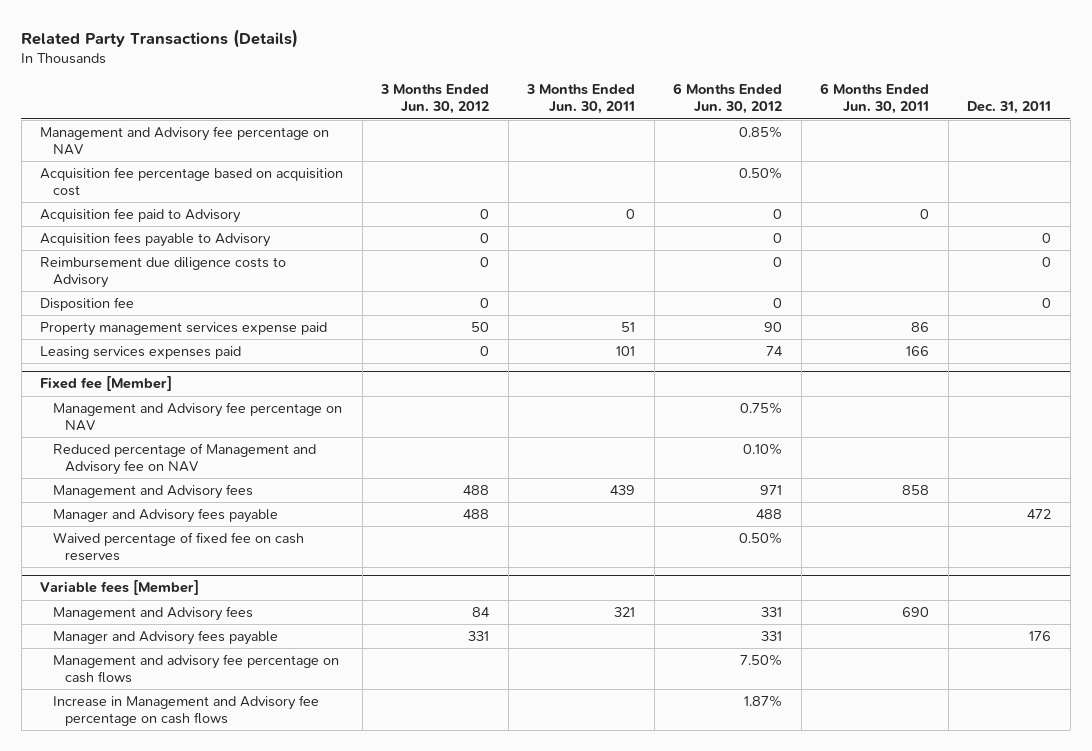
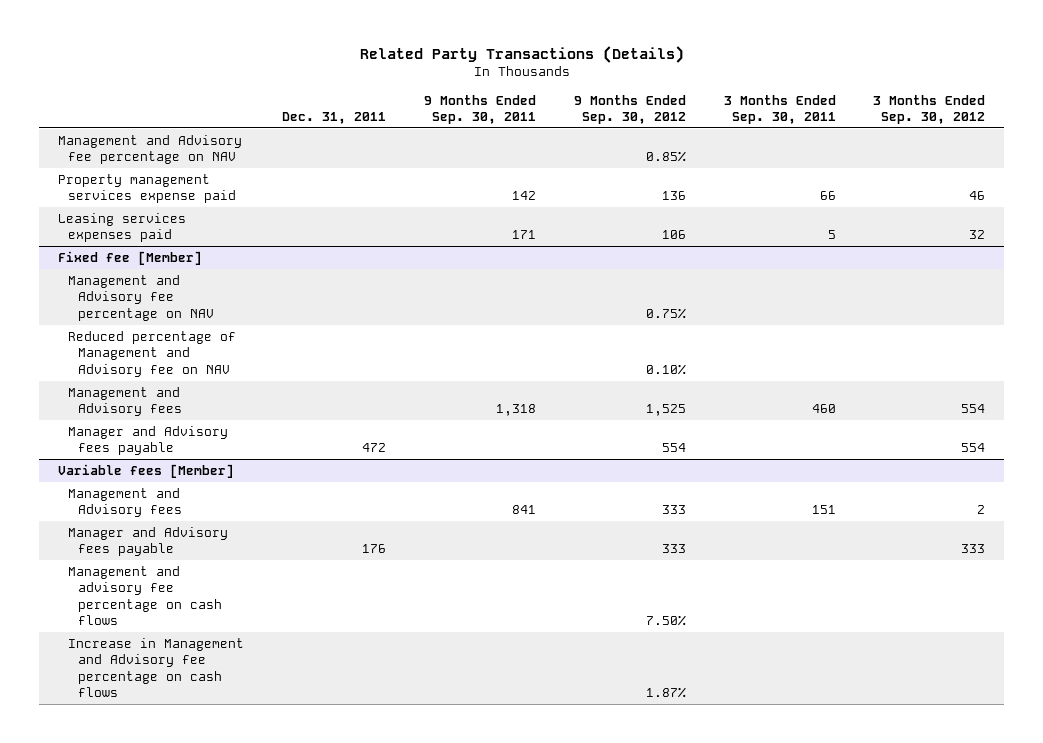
[380,84,490,115] 3 Months Ended Jun. 30, 2012 -> none
[526,84,636,115] 3 Months Ended Jun. 30, 2011 -> none
[673,83,783,115] 6 Months Ended Jun. 30, 2012 -> none
[820,83,930,115] 6 Months Ended Jun. 30, 2011 -> none
none -> [423,94,536,125] 9 Months Ended Sep. 30, 2011
none -> [573,94,686,125] 9 Months Ended Sep. 30, 2012
none -> [723,94,836,125] 3 Months Ended Sep. 30, 2011
none -> [873,94,986,125] 3 Months Ended Sep. 30, 2012
[40,166,344,196] Acquisition fee percentage based on acquisition cost -> none
[40,207,242,223] Acquisition fee paid to Advisory -> none
[40,231,272,247] Acquisition fees payable to Advisory -> none
[40,256,287,288] Reimbursement due diligence costs to Advisory -> none
[40,296,135,311] Disposition fee -> none
[52,531,304,561] Waived percentage of fixed fee on cash reserves -> none

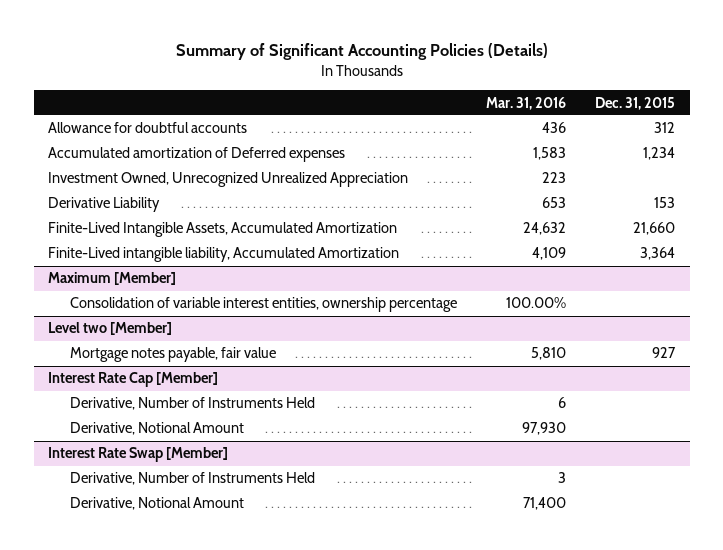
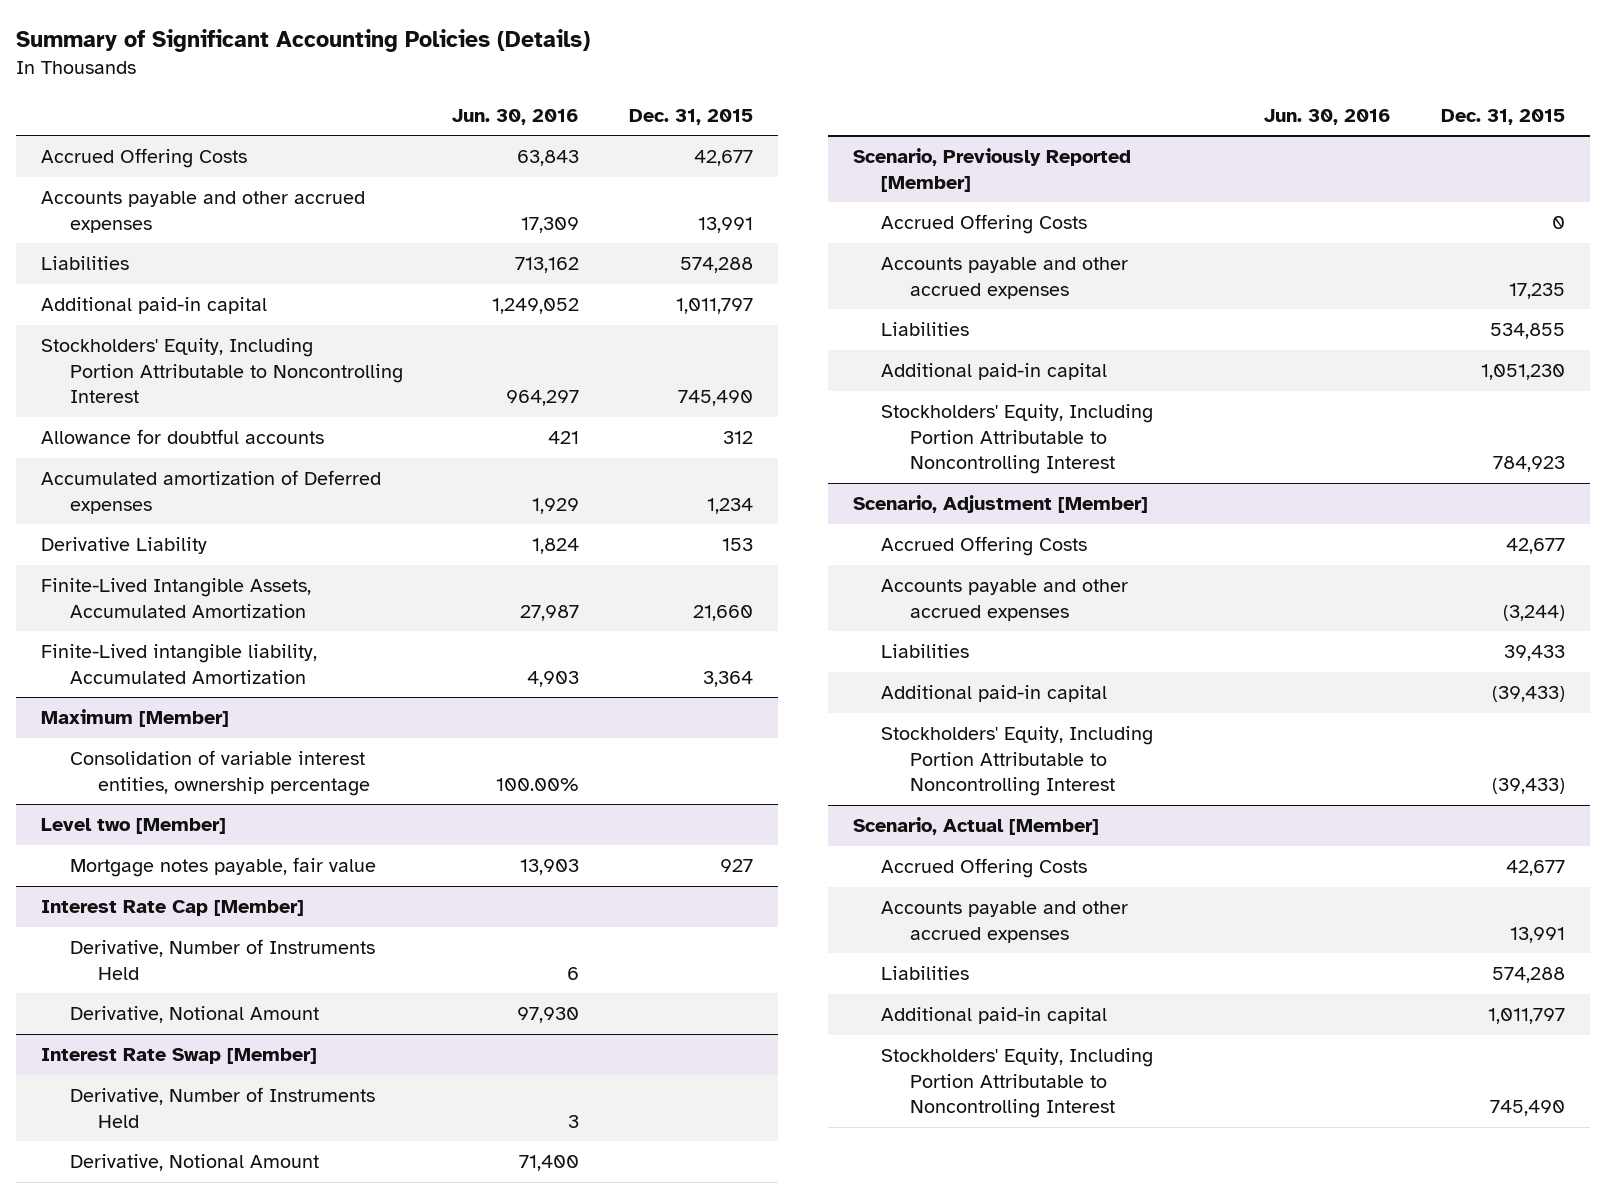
[486,96,567,110] Mar. 31, 2016 -> none
none -> [452,108,580,125] Jun. 30, 2016
none -> [41,148,248,169] Accrued Offering Costs
none -> [41,191,366,233] Accounts payable and other accrued expenses
none -> [41,256,130,271] Liabilities
none -> [41,297,268,315] Additional paid-in capital
none -> [41,338,403,404] Stockholders' Equity, Including Portion Attributable to Noncontrolling Interest
[48,172,409,188] Investment Owned, Unrecognized Unrealized Appreciation -> none
none -> [852,148,1131,192] Scenario, Previously Reported [Member]
none -> [881,214,1088,235] Accrued Offering Costs
none -> [881,257,1129,299] Accounts payable and other accrued expenses
none -> [881,322,970,337] Liabilities
none -> [881,363,1108,381] Additional paid-in capital
none -> [881,404,1154,475] Stockholders' Equity, Including Portion Attributable to Noncontrolling Interest
none -> [852,495,1148,514] Scenario, Adjustment [Member]
none -> [881,536,1088,557] Accrued Offering Costs
none -> [881,579,1129,621] Accounts payable and other accrued expenses
none -> [881,644,970,659] Liabilities
none -> [881,685,1108,703] Additional paid-in capital
none -> [881,726,1154,797] Stockholders' Equity, Including Portion Attributable to Noncontrolling Interest
none -> [852,817,1099,836] Scenario, Actual [Member]
none -> [881,858,1088,879] Accrued Offering Costs
none -> [881,901,1129,943] Accounts payable and other accrued expenses
none -> [881,966,970,981] Liabilities
none -> [881,1007,1108,1025] Additional paid-in capital
none -> [881,1048,1154,1119] Stockholders' Equity, Including Portion Attributable to Noncontrolling Interest

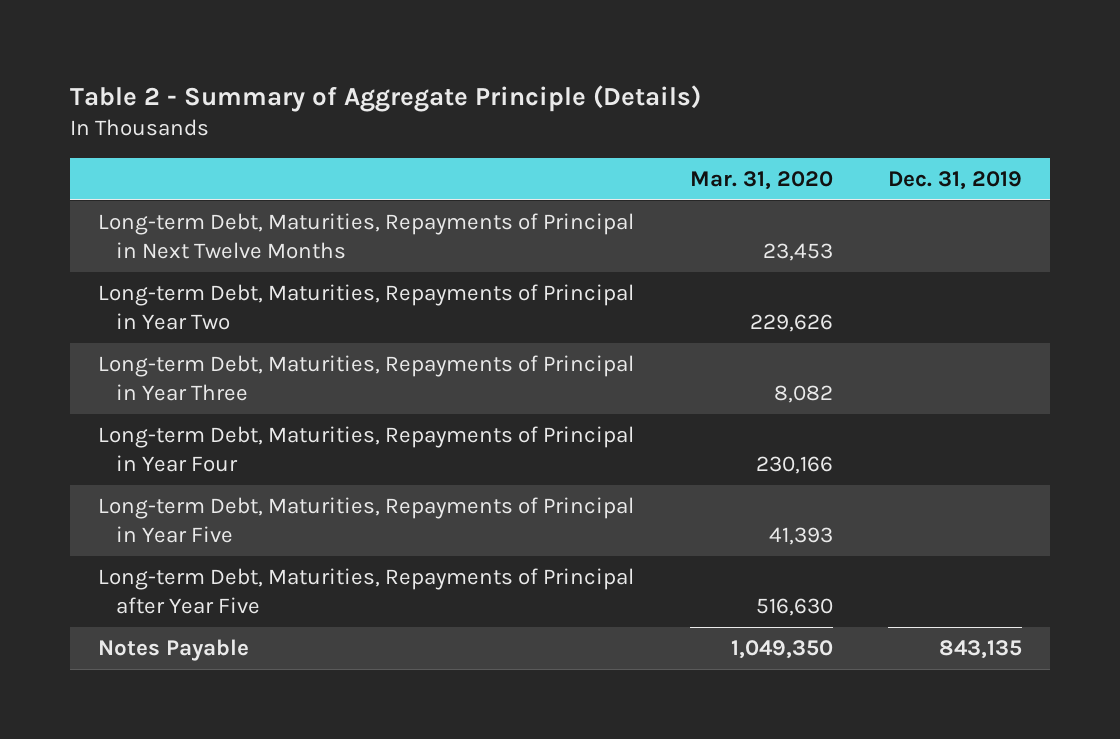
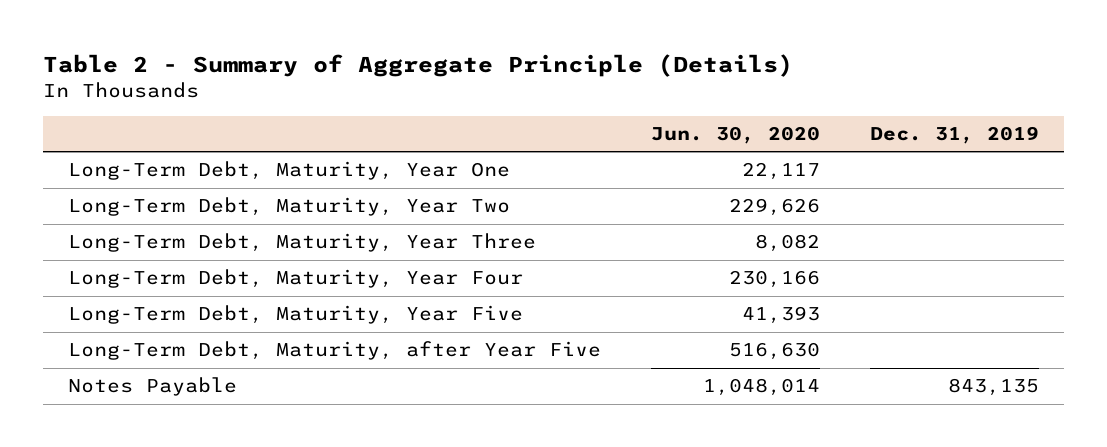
[689,170,833,190] Mar. 31, 2020 -> none
none -> [651,125,821,144] Jun. 30, 2020
[97,213,634,260] Long-term Debt, Maturities, Repayments of Principal in Next Twelve Months -> [68,161,511,181] Long-Term Debt, Maturity, Year One
[97,284,634,331] Long-term Debt, Maturities, Repayments of Principal in Year Two -> [68,197,511,217] Long-Term Debt, Maturity, Year Two
[97,355,634,402] Long-term Debt, Maturities, Repayments of Principal in Year Three -> [68,233,537,253] Long-Term Debt, Maturity, Year Three
[97,426,634,473] Long-term Debt, Maturities, Repayments of Principal in Year Four -> [68,269,524,289] Long-Term Debt, Maturity, Year Four
[97,497,634,544] Long-term Debt, Maturities, Repayments of Principal in Year Five -> [68,305,524,325] Long-Term Debt, Maturity, Year Five
[97,568,634,615] Long-term Debt, Maturities, Repayments of Principal after Year Five -> [68,341,602,361] Long-Term Debt, Maturity, after Year Five

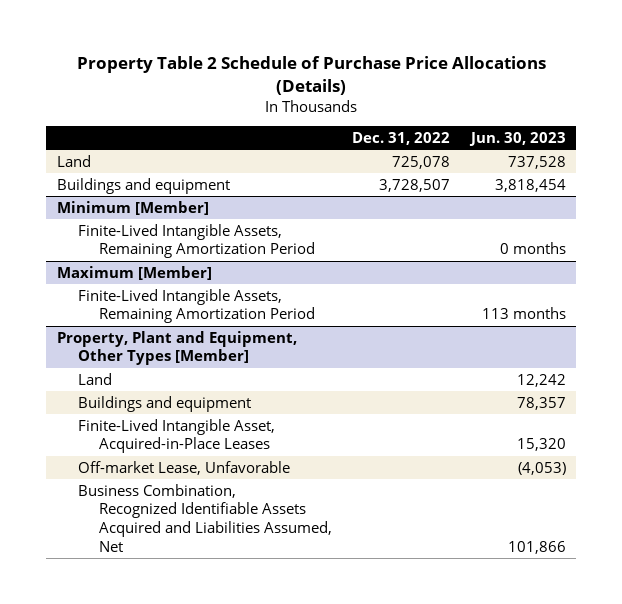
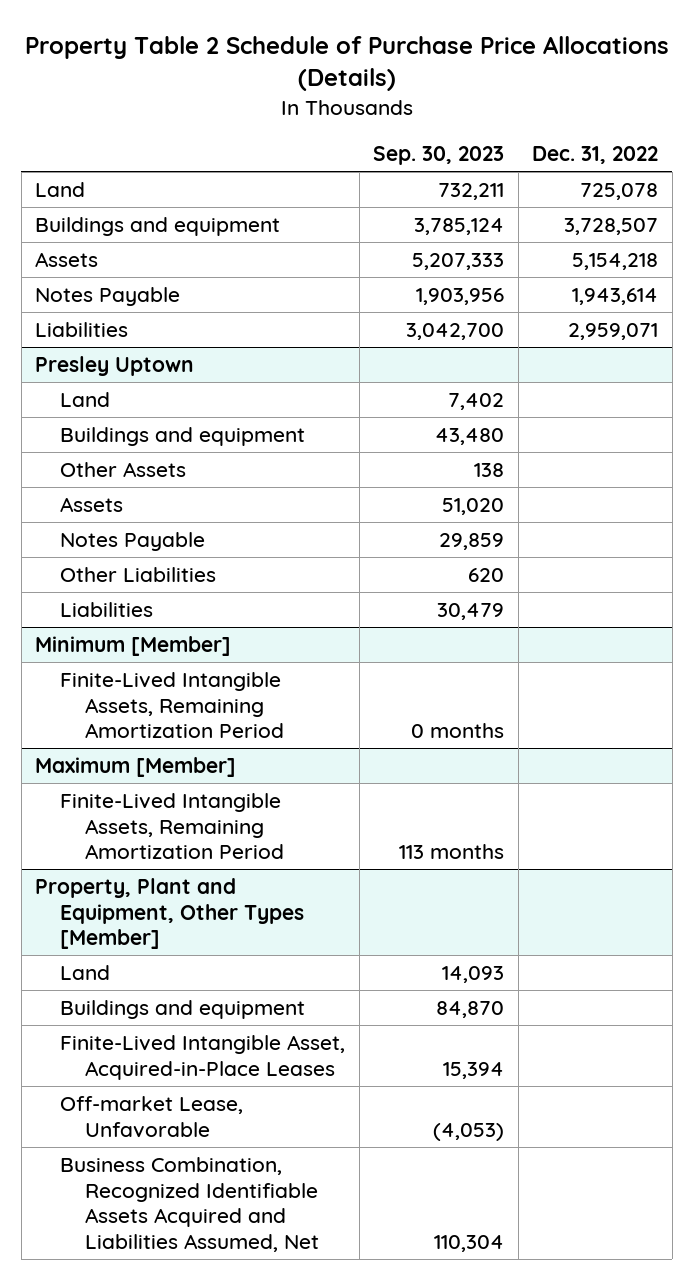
[468,132,566,147] Jun. 30, 2023 -> none
none -> [373,145,505,165] Sep. 30, 2023
none -> [35,252,99,268] Assets
none -> [35,287,181,307] Notes Payable
none -> [35,322,129,338] Liabilities
none -> [35,356,195,377] Presley Uptown
none -> [59,392,110,408] Land
none -> [59,427,305,447] Buildings and equipment
none -> [59,462,186,478] Other Assets
none -> [59,497,123,513] Assets
none -> [59,532,205,552] Notes Payable
none -> [59,567,216,583] Other Liabilities
none -> [59,602,153,618] Liabilities

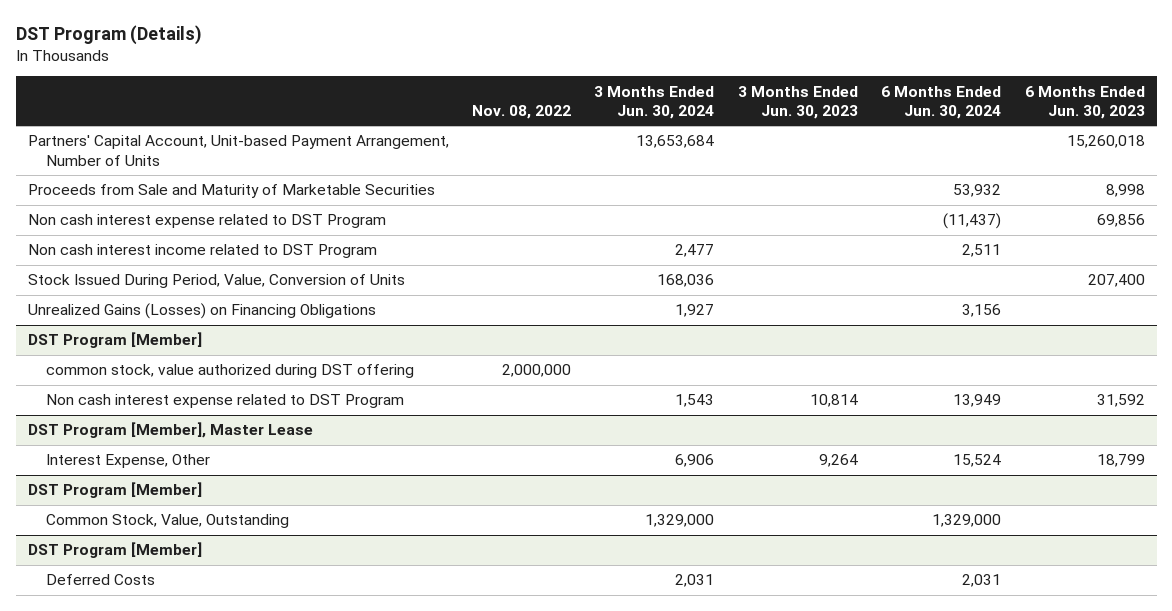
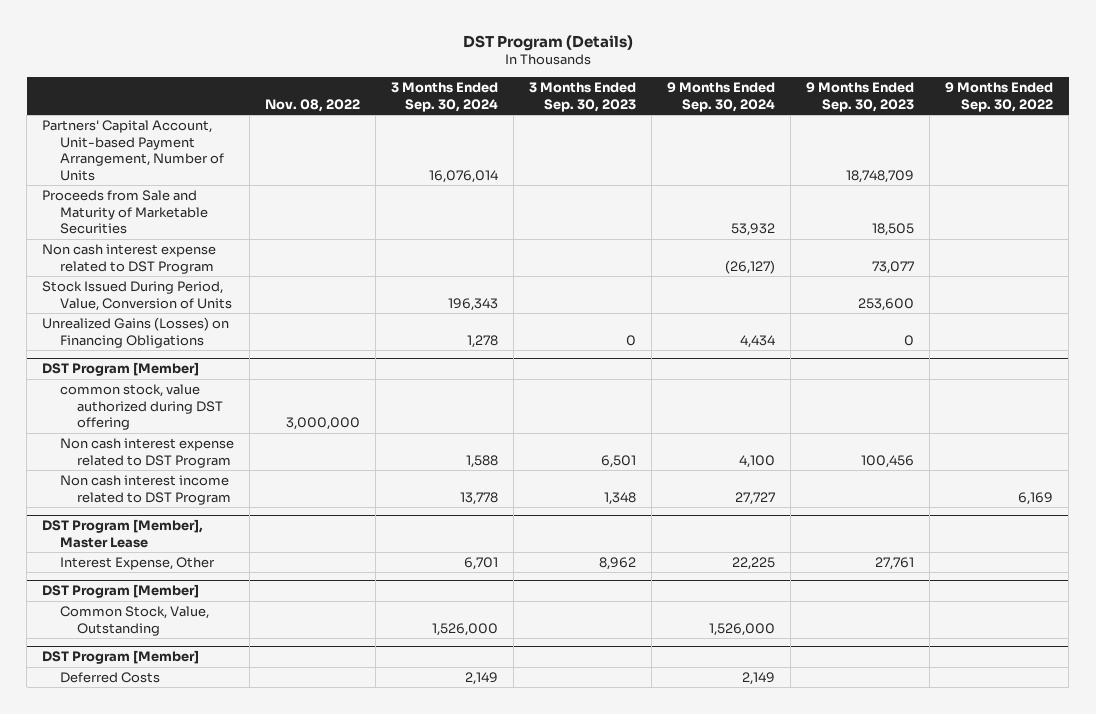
[594,85,715,119] 3 Months Ended Jun. 30, 2024 -> none
[737,85,858,119] 3 Months Ended Jun. 30, 2023 -> none
[881,85,1002,119] 6 Months Ended Jun. 30, 2024 -> none
[1024,85,1145,119] 6 Months Ended Jun. 30, 2023 -> none
none -> [390,82,498,112] 3 Months Ended Sep. 30, 2024
none -> [528,82,636,112] 3 Months Ended Sep. 30, 2023
none -> [666,82,775,112] 9 Months Ended Sep. 30, 2024
none -> [806,82,915,112] 9 Months Ended Sep. 30, 2023
none -> [945,82,1054,112] 9 Months Ended Sep. 30, 2022
[27,244,377,259] Non cash interest income related to DST Program -> none
[502,364,572,378] 2,000,000 -> [285,417,360,431] 3,000,000
none -> [59,474,231,505] Non cash interest income related to DST Program

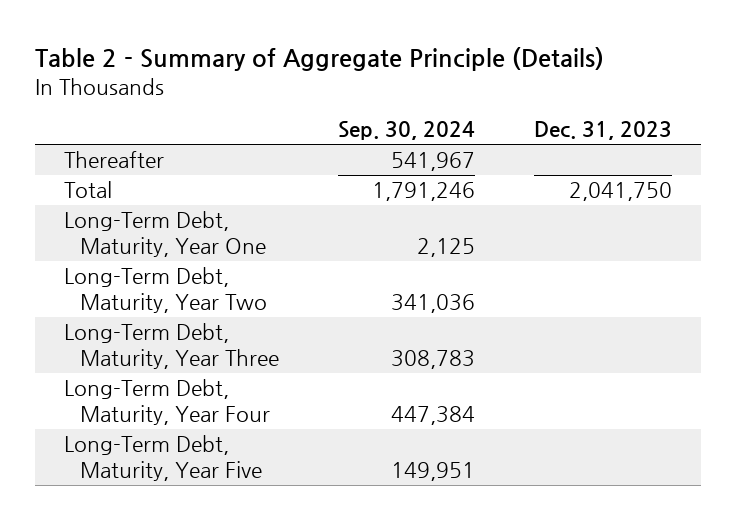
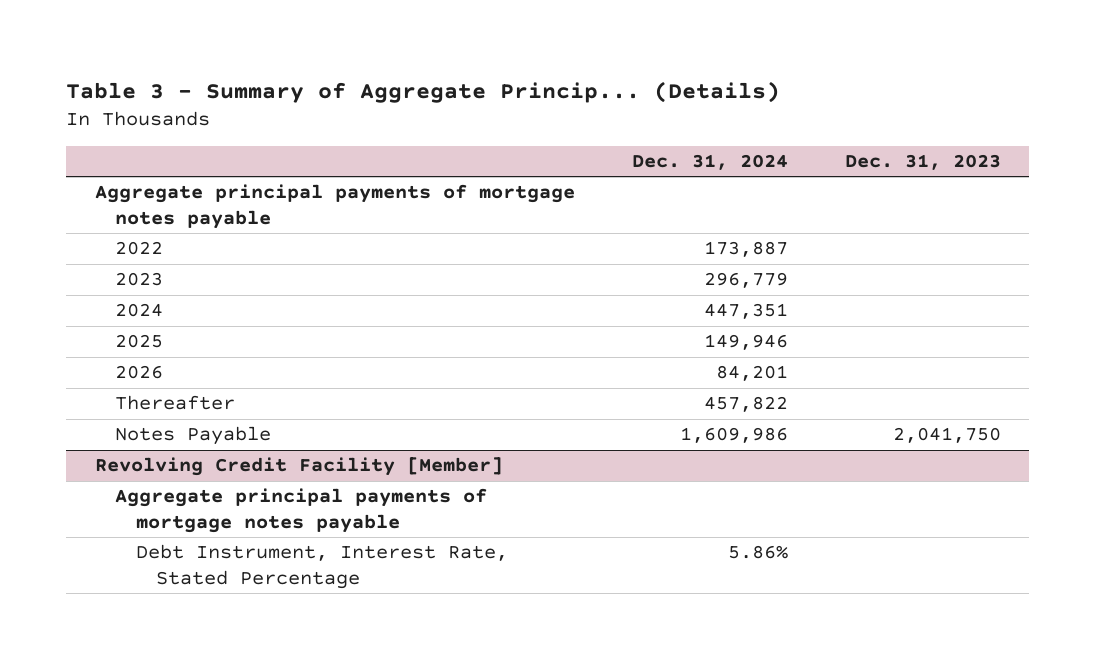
[34,47,604,72] Table 2 - Summary of Aggregate Principle (Details) -> [66,80,781,103] Table 3 - Summary of Aggregate Princip... (Details)
[337,121,475,141] Sep. 30, 2024 -> none
none -> [631,153,788,170] Dec. 31, 2024
none -> [94,184,575,229] Aggregate principal payments of mortgage notes payable
none -> [115,241,164,256] 2022
none -> [115,272,164,287] 2023
none -> [115,303,164,318] 2024
none -> [115,334,164,349] 2025
none -> [115,365,164,380] 2026
[64,211,266,257] Long-Term Debt, Maturity, Year One -> none
[64,267,267,313] Long-Term Debt, Maturity, Year Two -> none
[64,323,279,369] Long-Term Debt, Maturity, Year Three -> none
[64,379,270,425] Long-Term Debt, Maturity, Year Four -> none
[64,435,262,481] Long-Term Debt, Maturity, Year Five -> none
[64,181,113,199] Total -> [115,426,272,446] Notes Payable
none -> [94,457,503,477] Revolving Credit Facility [Member]
none -> [115,488,488,533] Aggregate principal payments of mortgage notes payable
none -> [135,544,508,589] Debt Instrument, Interest Rate, Stated Percentage

